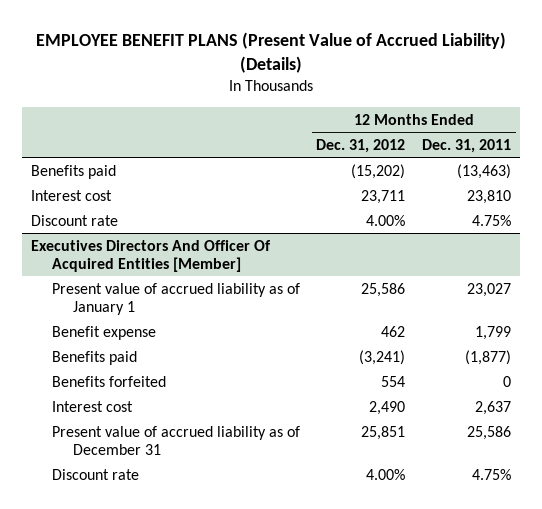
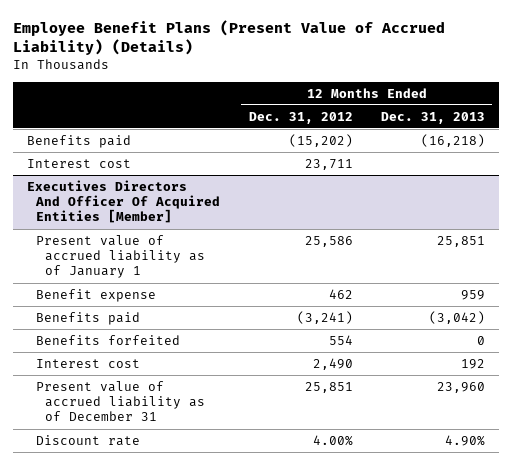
[36,32,507,74] EMPLOYEE BENEFIT PLANS (Present Value of Accrued Liability) (Details) -> [13,19,446,56] Employee Benefit Plans (Present Value of Accrued Liability) (Details)
[422,138,512,153] Dec. 31, 2011 -> none
none -> [380,111,485,124] Dec. 31, 2013
[30,214,118,226] Discount rate -> none

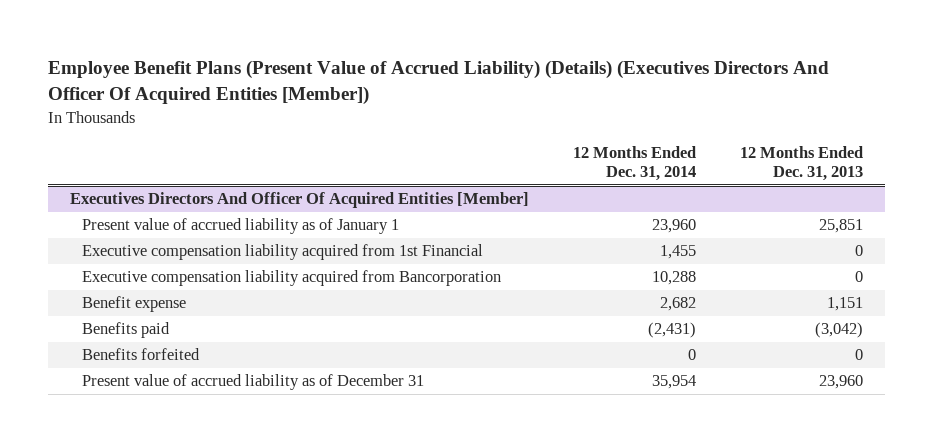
[13,19,446,56] Employee Benefit Plans (Present Value of Accrued Liability) (Details) -> [48,60,830,106] Employee Benefit Plans (Present Value of Accrued Liability) (Details) (Executives Directors And Officer Of Acquired Entities [Member])
[248,111,353,124] Dec. 31, 2012 -> none
none -> [573,145,697,182] 12 Months Ended Dec. 31, 2014
[27,134,132,148] Benefits paid -> none
[27,158,132,168] Interest cost -> none
none -> [82,244,484,261] Executive compensation liability acquired from 1st Financial
none -> [82,270,502,287] Executive compensation liability acquired from Bancorporation
[460,289,485,300] 959 -> [826,297,863,312] 1,151
[36,358,141,368] Interest cost -> none
[36,434,141,446] Discount rate -> none

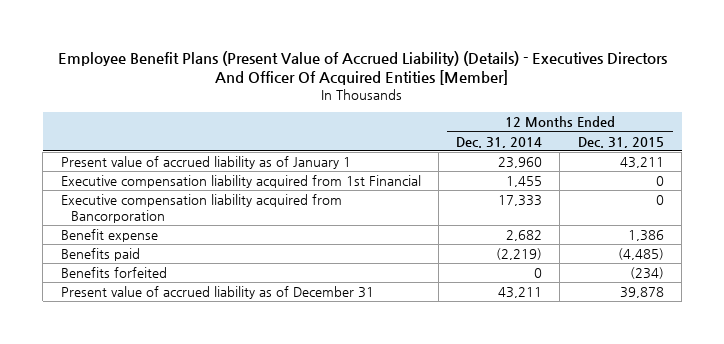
[48,60,830,106] Employee Benefit Plans (Present Value of Accrued Liability) (Details) (Executives Directors And Officer Of Acquired Entities [Member]) -> [58,50,668,86] Employee Benefit Plans (Present Value of Accrued Liability) (Details) - Executives Directors And Officer Of Acquired Entities [Member]
[739,145,863,182] 12 Months Ended Dec. 31, 2013 -> none
none -> [577,136,664,148] Dec. 31, 2015
[70,192,530,209] Executives Directors And Officer Of Acquired Entities [Member] -> none
[652,271,697,286] 10,288 -> [498,195,543,207] 17,333
[648,322,697,339] (2,431) -> [496,248,543,261] (2,219)
[652,375,697,390] 35,954 -> [498,287,543,299] 43,211

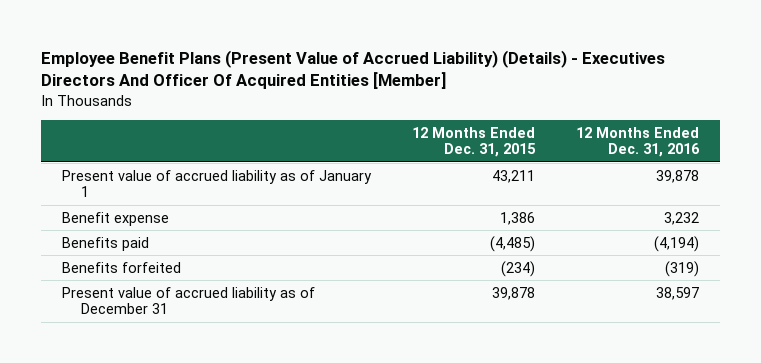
[456,136,543,148] Dec. 31, 2014 -> none
none -> [576,126,701,158] 12 Months Ended Dec. 31, 2016
[60,175,421,189] Executive compensation liability acquired from 1st Financial -> none
[60,194,342,224] Executive compensation liability acquired from Bancorporation -> none

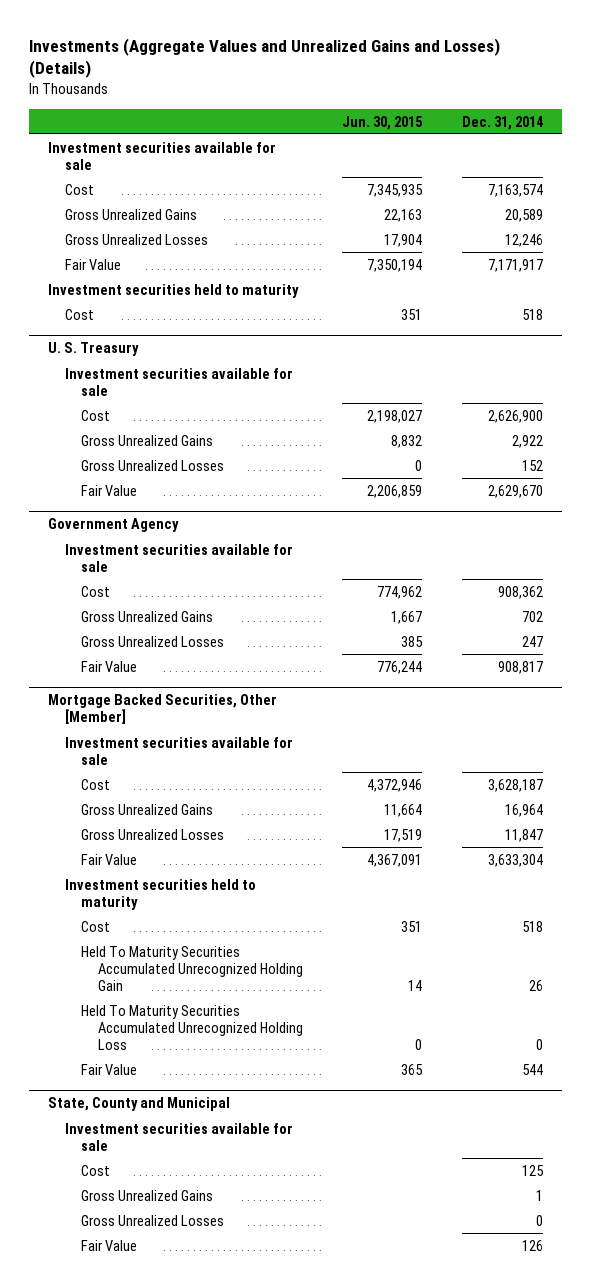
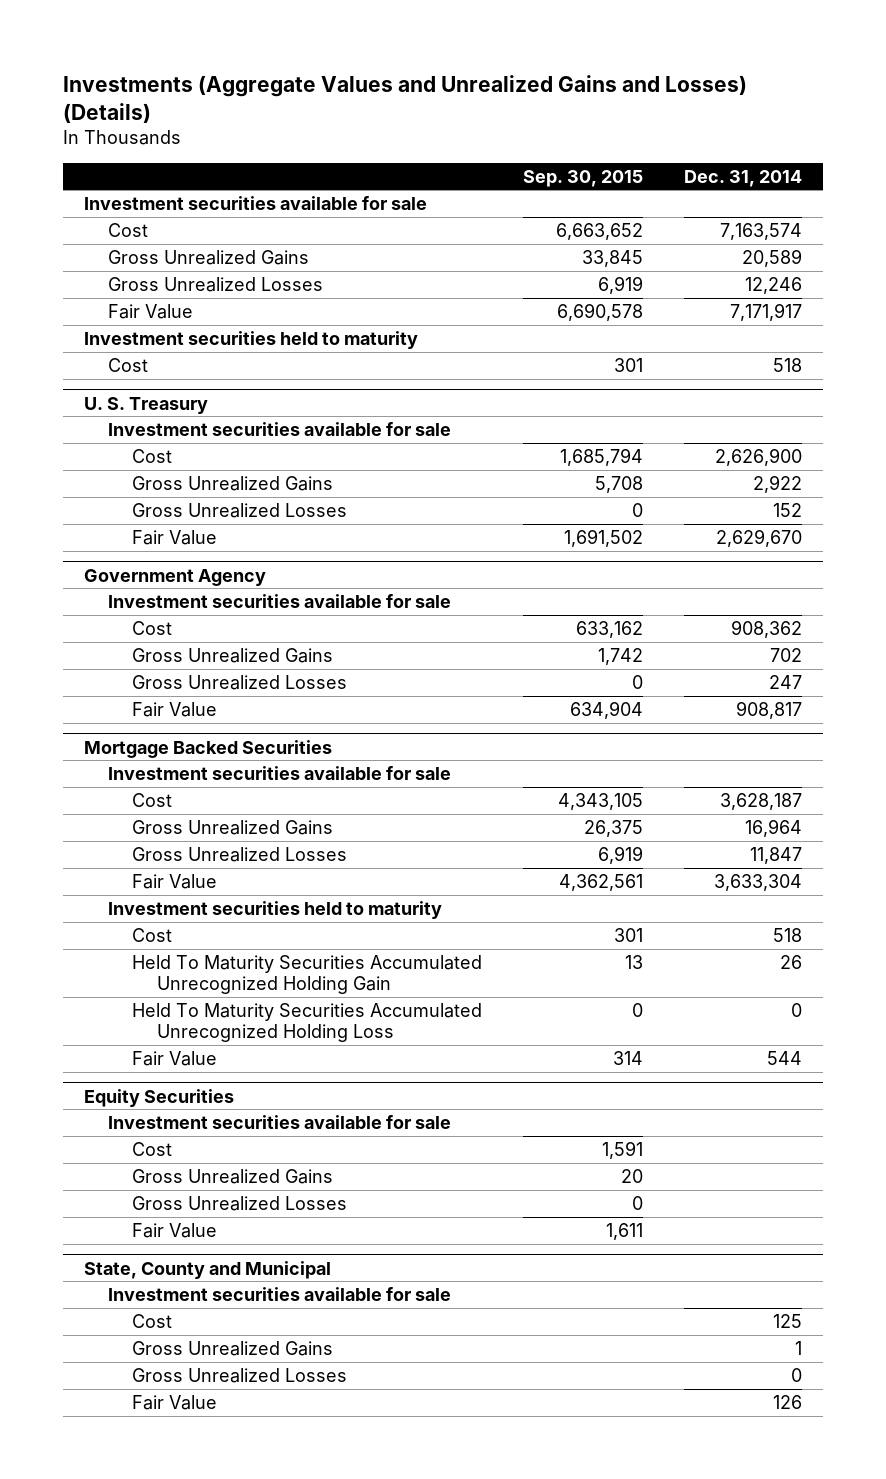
[342,115,424,130] Jun. 30, 2015 -> none
none -> [523,169,644,187] Sep. 30, 2015
[48,694,278,725] Mortgage Backed Securities, Other [Member] -> [83,739,332,758] Mortgage Backed Securities
none -> [83,1088,234,1107] Equity Securities
none -> [108,1115,452,1130] Investment securities available for sale
none -> [132,1142,173,1157] Cost
none -> [132,1169,334,1185] Gross Unrealized Gains
none -> [132,1196,348,1212] Gross Unrealized Losses
none -> [132,1223,218,1239] Fair Value

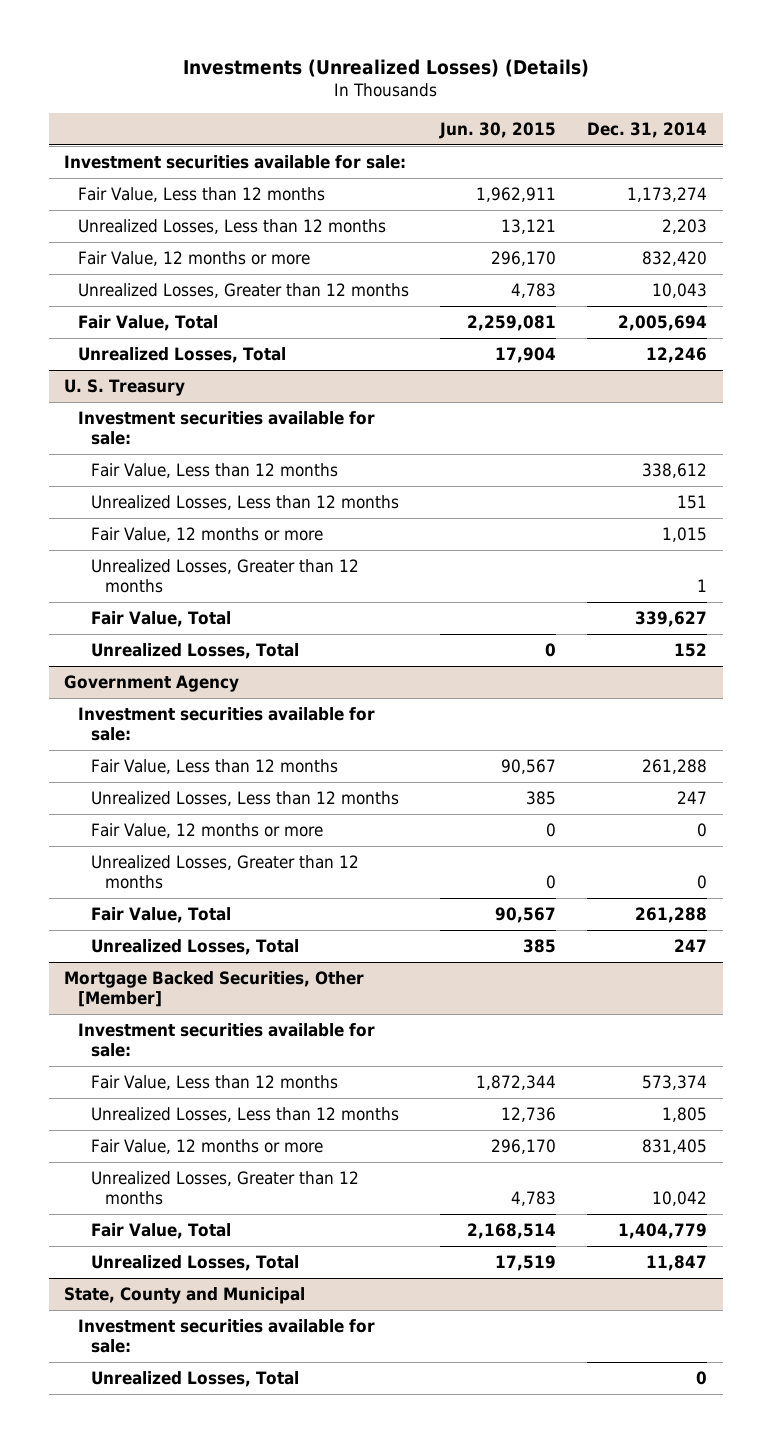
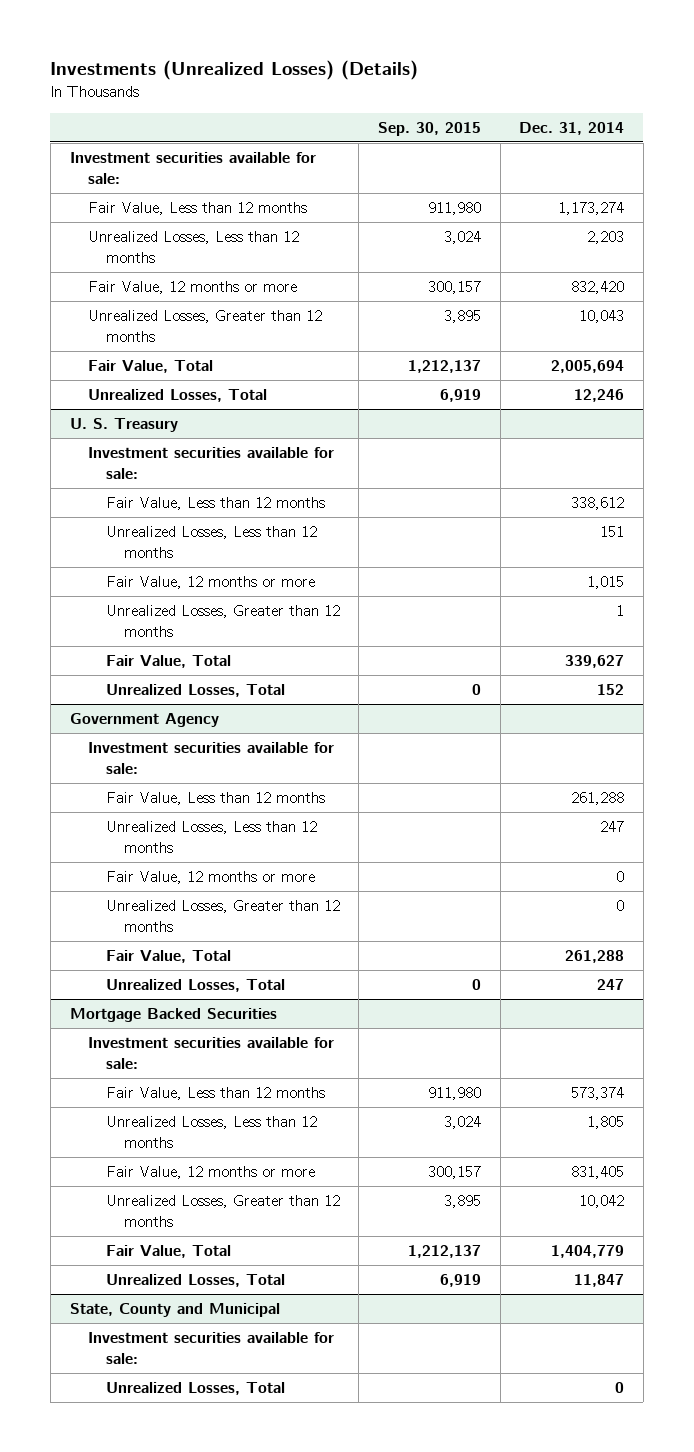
[439,121,557,139] Jun. 30, 2015 -> none
none -> [377,121,481,136] Sep. 30, 2015
[64,970,365,1007] Mortgage Backed Securities, Other [Member] -> [69,1007,277,1022] Mortgage Backed Securities

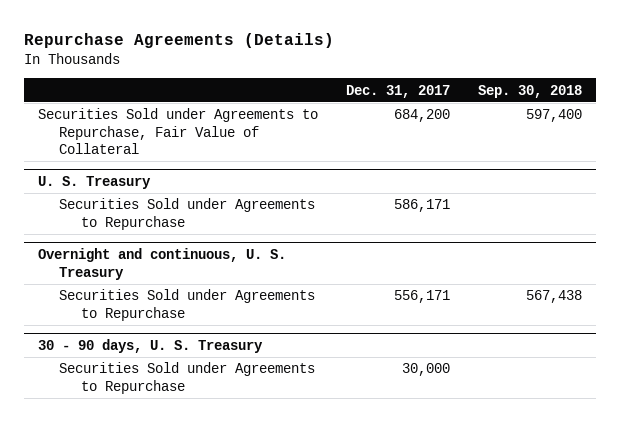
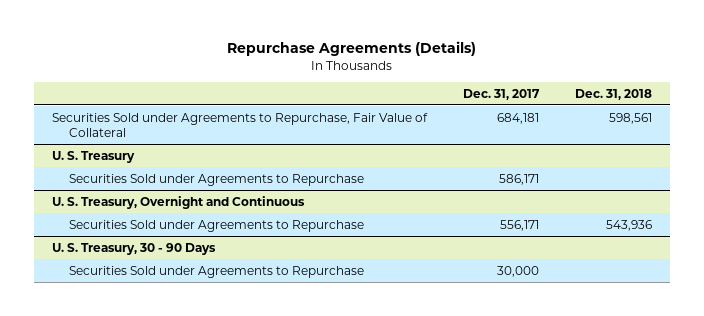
[478,84,583,98] Sep. 30, 2018 -> none
none -> [575,88,653,100] Dec. 31, 2018
[393,109,450,123] 684,200 -> [497,112,540,124] 684,181
[37,248,286,280] Overnight and continuous, U. S. Treasury -> [52,195,306,209] U. S. Treasury, Overnight and Continuous
[37,339,263,354] 30 - 90 days, U. S. Treasury -> [52,242,217,255] U. S. Treasury, 30 - 90 Days

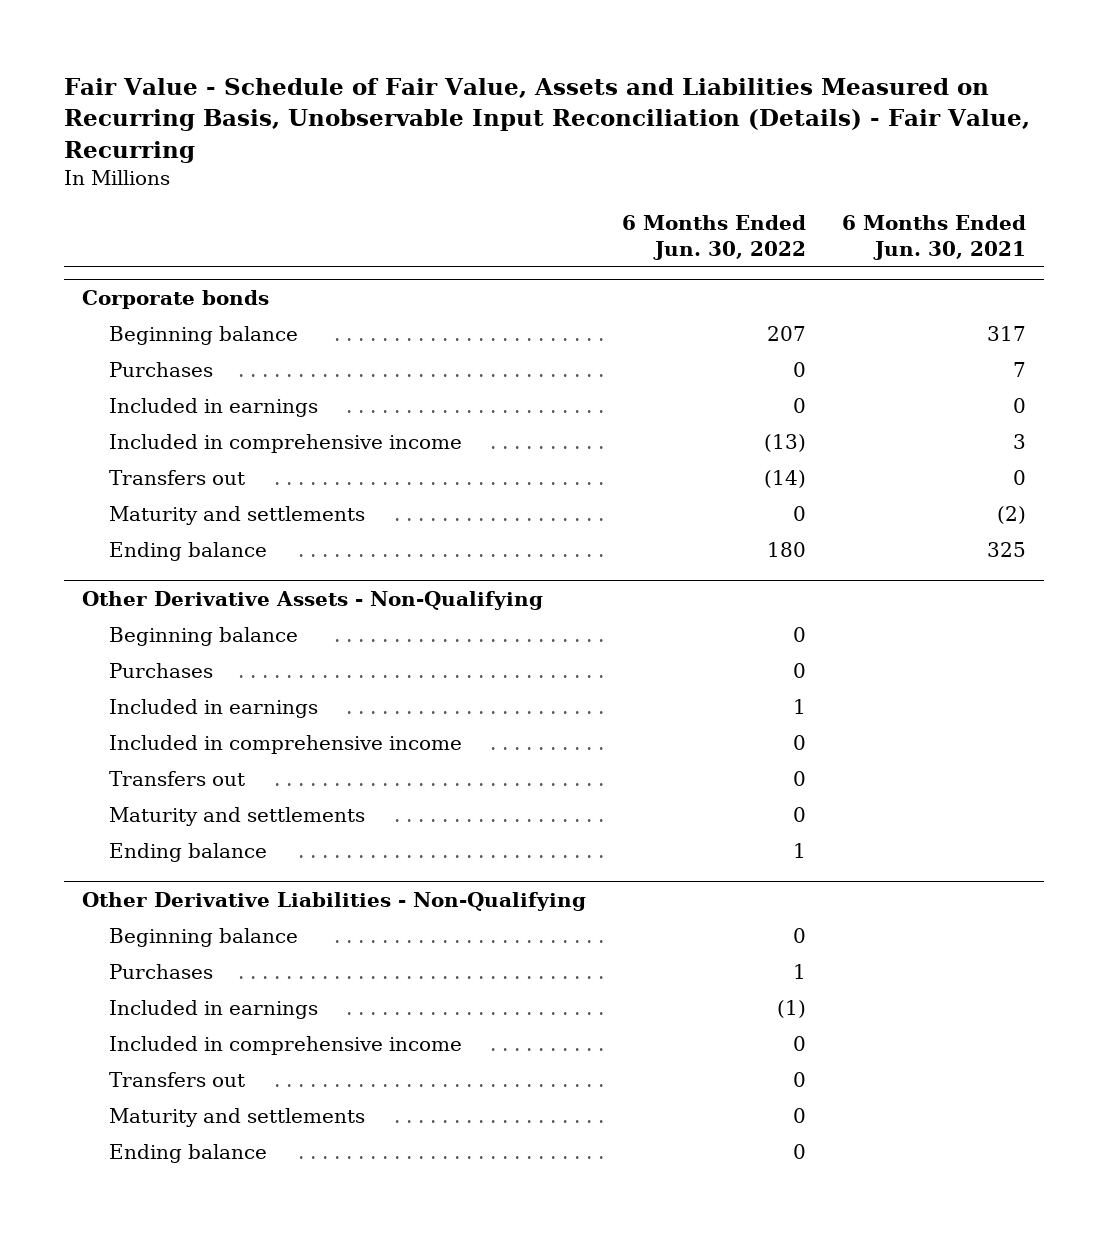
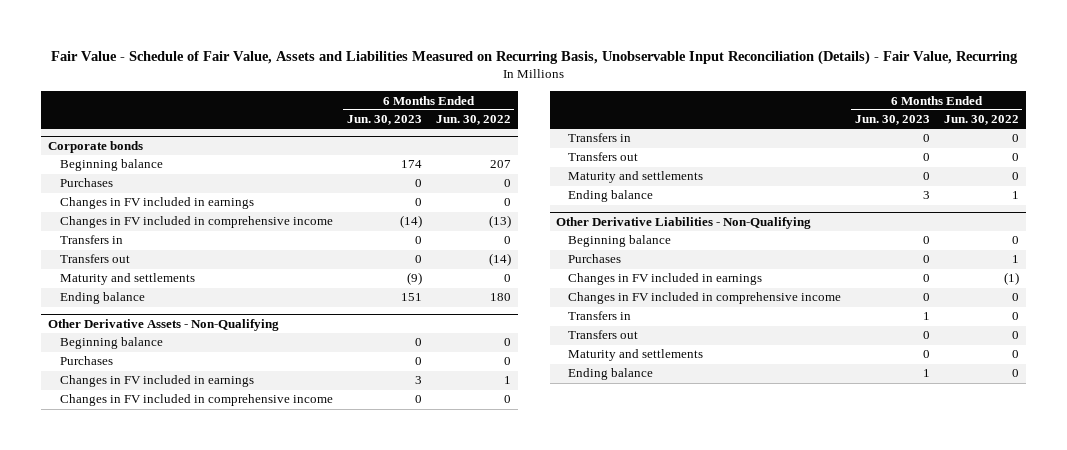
[841,215,1026,260] 6 Months Ended Jun. 30, 2021 -> none
none -> [346,115,422,126] Jun. 30, 2023
[108,398,318,418] Included in earnings -> [59,197,254,210] Changes in FV included in earnings
[108,434,462,454] Included in comprehensive income -> [59,216,333,229] Changes in FV included in comprehensive income
none -> [59,235,123,245] Transfers in
[108,699,318,719] Included in earnings -> [59,375,254,388] Changes in FV included in earnings
[108,735,462,755] Included in comprehensive income -> [59,394,333,407] Changes in FV included in comprehensive income
none -> [567,133,631,143] Transfers in
[108,1000,318,1020] Included in earnings -> [567,273,762,286] Changes in FV included in earnings
[108,1036,462,1056] Included in comprehensive income -> [567,292,841,305] Changes in FV included in comprehensive income
none -> [567,311,631,321] Transfers in

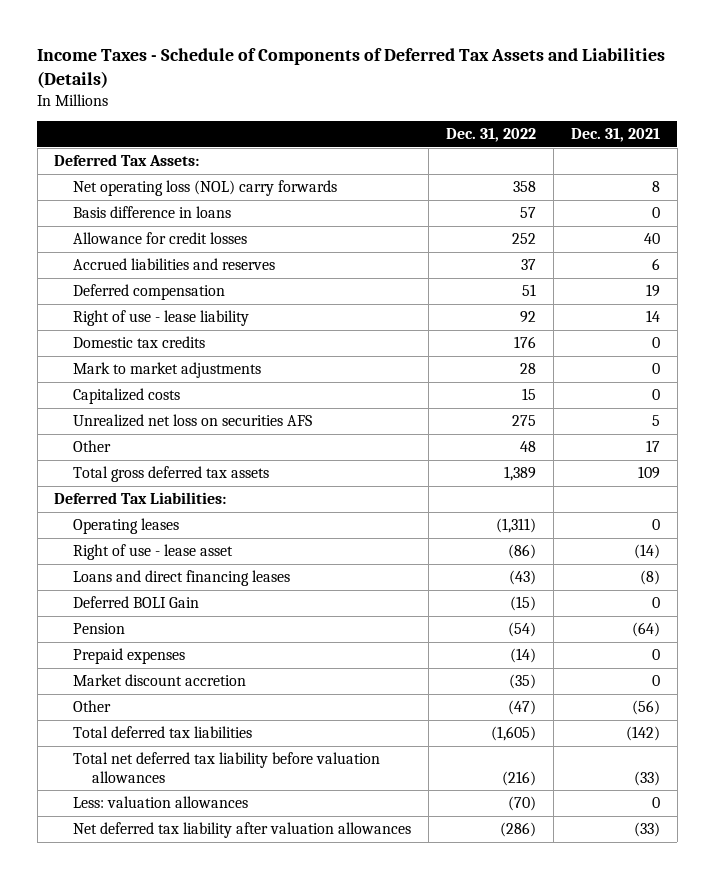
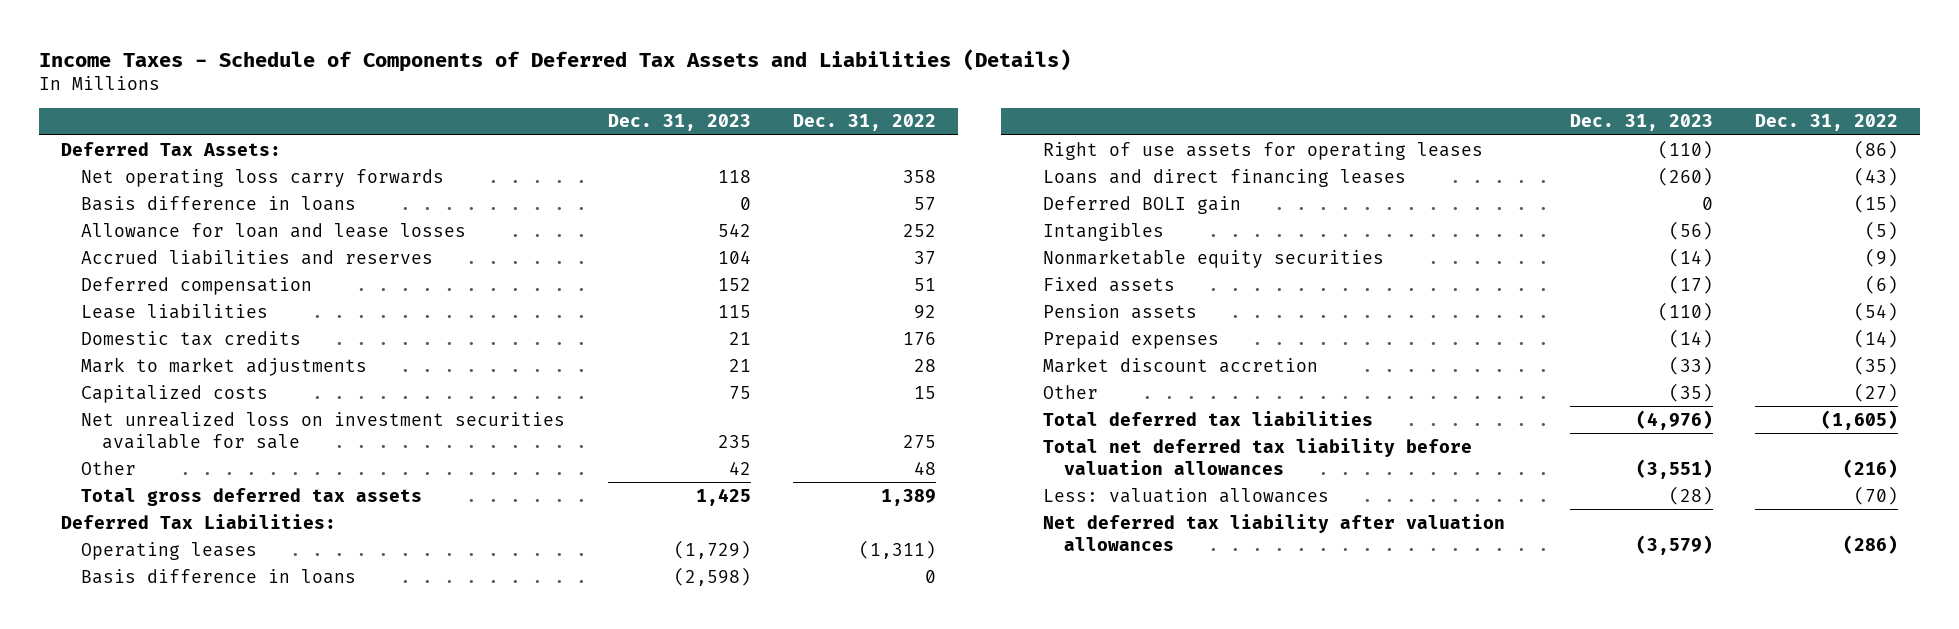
[570,128,660,143] Dec. 31, 2021 -> none
none -> [607,114,751,132] Dec. 31, 2023
[73,180,338,197] Net operating loss (NOL) carry forwards -> [81,168,445,187] Net operating loss carry forwards
[73,232,248,245] Allowance for credit losses -> [81,222,467,238] Allowance for loan and lease losses
[73,310,250,327] Right of use - lease liability -> [81,303,269,319] Lease liabilities
[73,414,313,428] Unrealized net loss on securities AFS -> [81,411,566,449] Net unrealized loss on investment securities available for sale
none -> [81,568,357,584] Basis difference in loans
[73,544,234,561] Right of use - lease asset -> [1043,141,1484,160] Right of use assets for operating leases
[73,596,200,609] Deferred BOLI Gain -> [1043,195,1242,214] Deferred BOLI gain
none -> [1043,222,1165,241] Intangibles
none -> [1043,248,1385,268] Nonmarketable equity securities
none -> [1043,276,1176,292] Fixed assets
[73,623,126,635] Pension -> [1043,303,1198,319] Pension assets
[508,700,537,716] (47) -> [1854,382,1899,402] (27)

